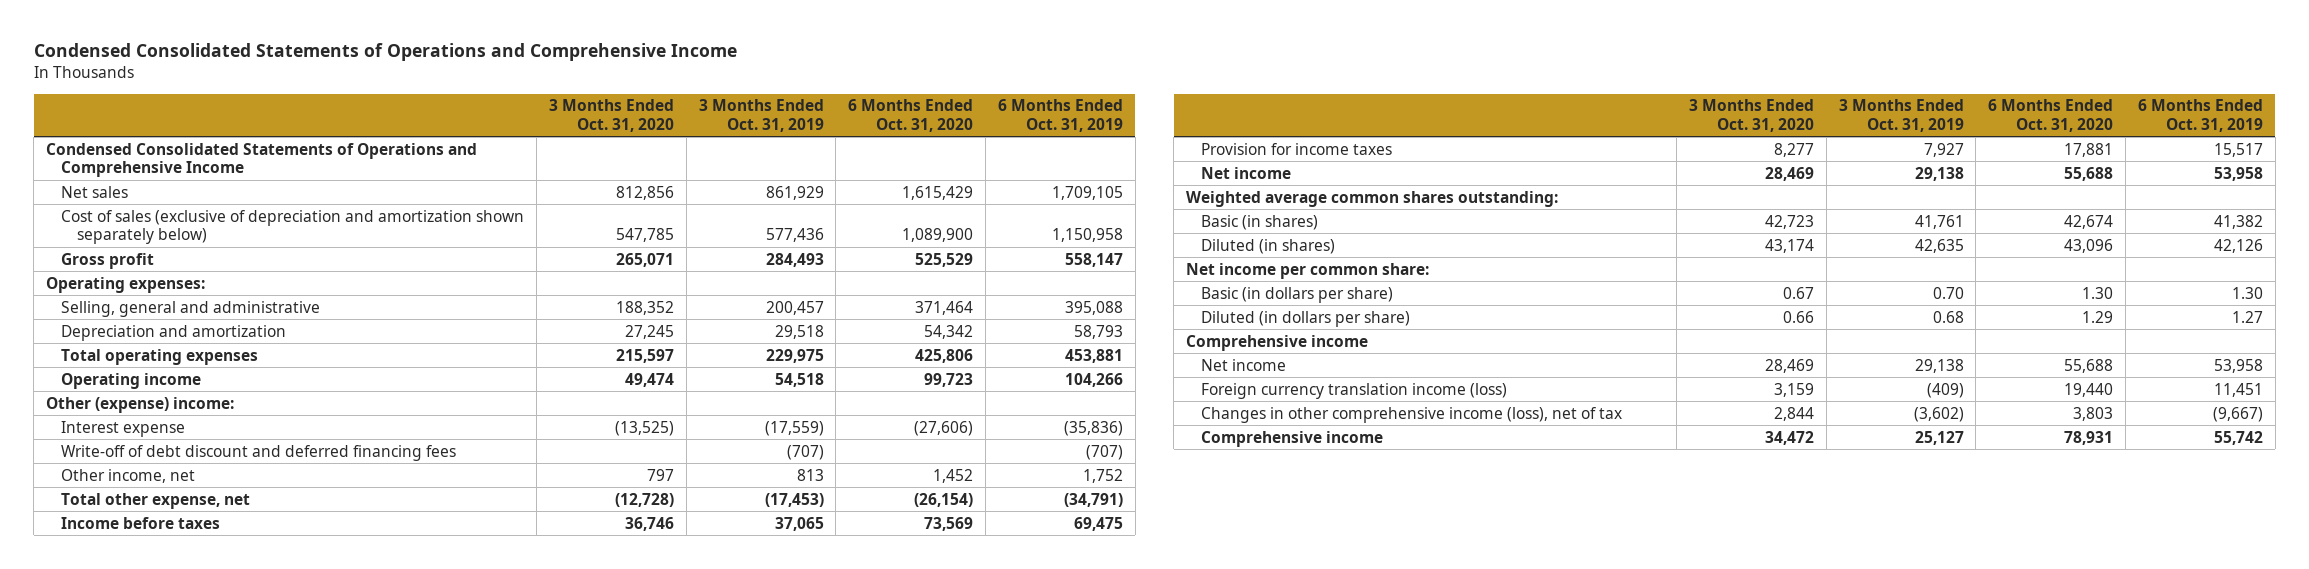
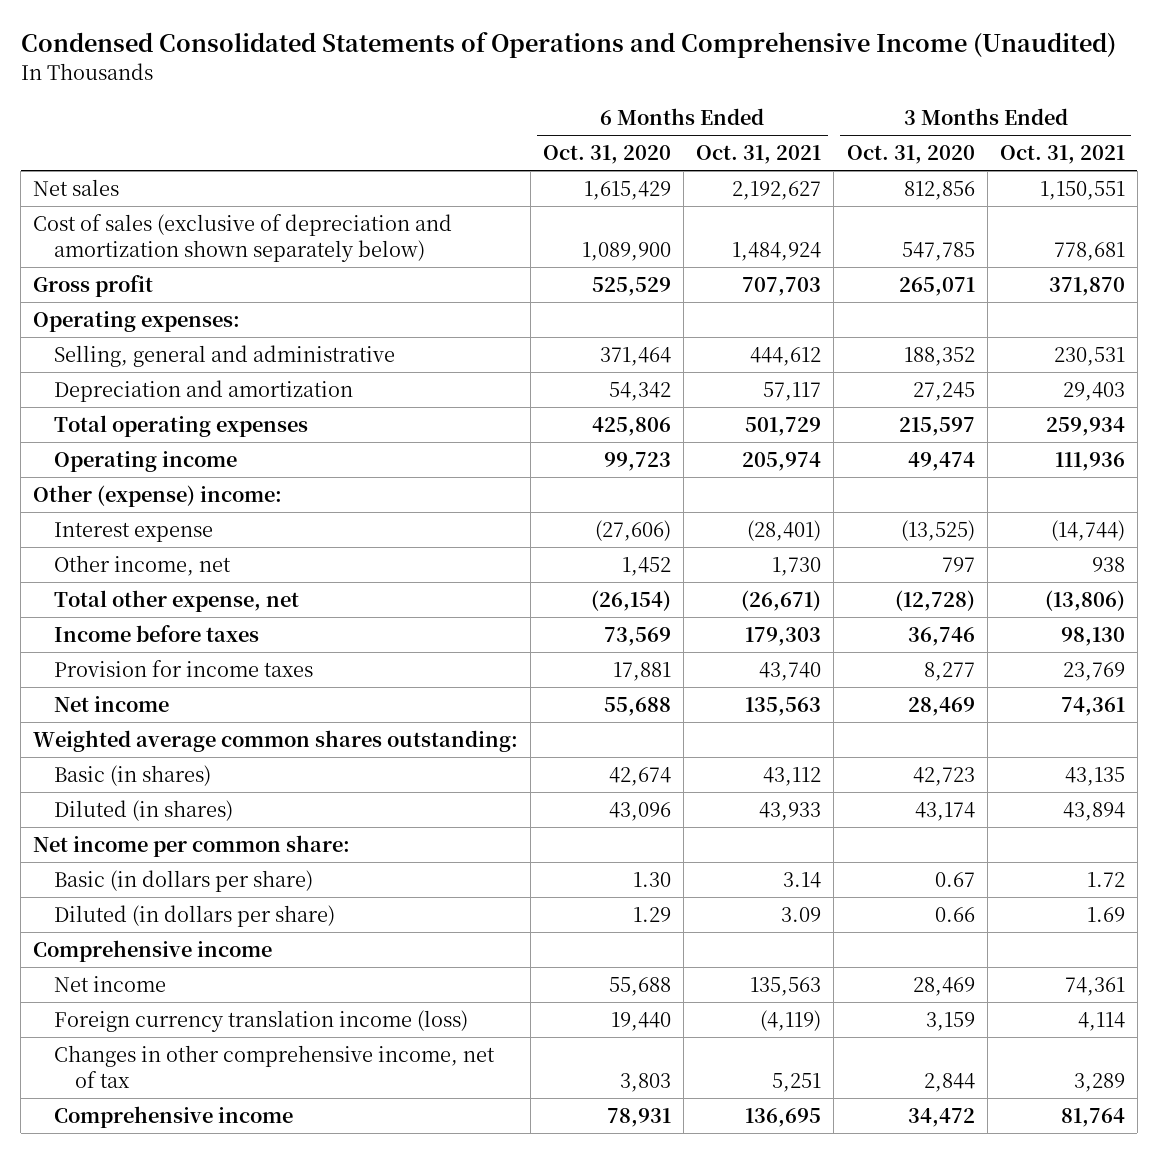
[33,43,737,62] Condensed Consolidated Statements of Operations and Comprehensive Income -> [20,32,1116,59] Condensed Consolidated Statements of Operations and Comprehensive Income (Unaudited)
[698,99,824,132] 3 Months Ended Oct. 31, 2019 -> none
[997,99,1123,132] 6 Months Ended Oct. 31, 2019 -> none
none -> [696,145,822,165] Oct. 31, 2021
none -> [999,145,1125,165] Oct. 31, 2021
[45,142,477,178] Condensed Consolidated Statements of Operations and Comprehensive Income -> none
[61,444,457,461] Write-off of debt discount and deferred financing fees -> none
[1201,406,1623,423] Changes in other comprehensive income (loss), net of tax -> [54,1045,496,1088] Changes in other comprehensive income, net of tax

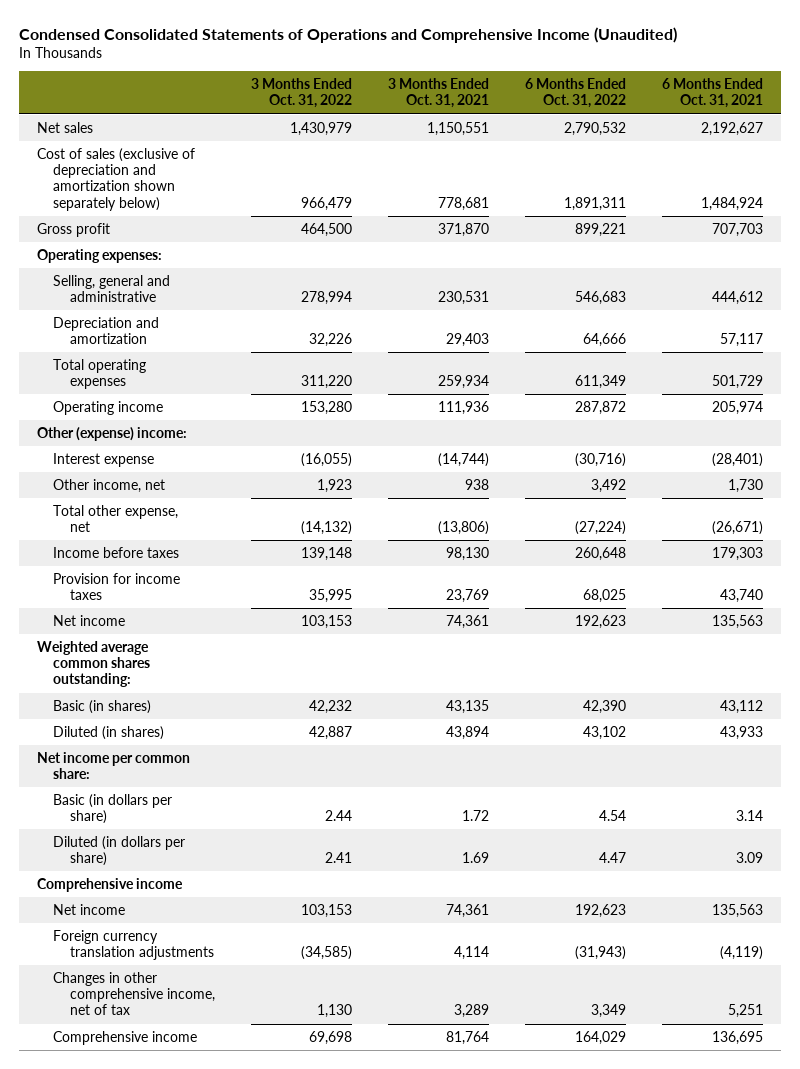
[543,145,672,165] Oct. 31, 2020 -> none
[846,145,975,165] Oct. 31, 2020 -> none
none -> [250,78,352,109] 3 Months Ended Oct. 31, 2022
none -> [524,78,626,109] 6 Months Ended Oct. 31, 2022
[54,1010,469,1033] Foreign currency translation income (loss) -> [53,929,214,961] Foreign currency translation adjustments

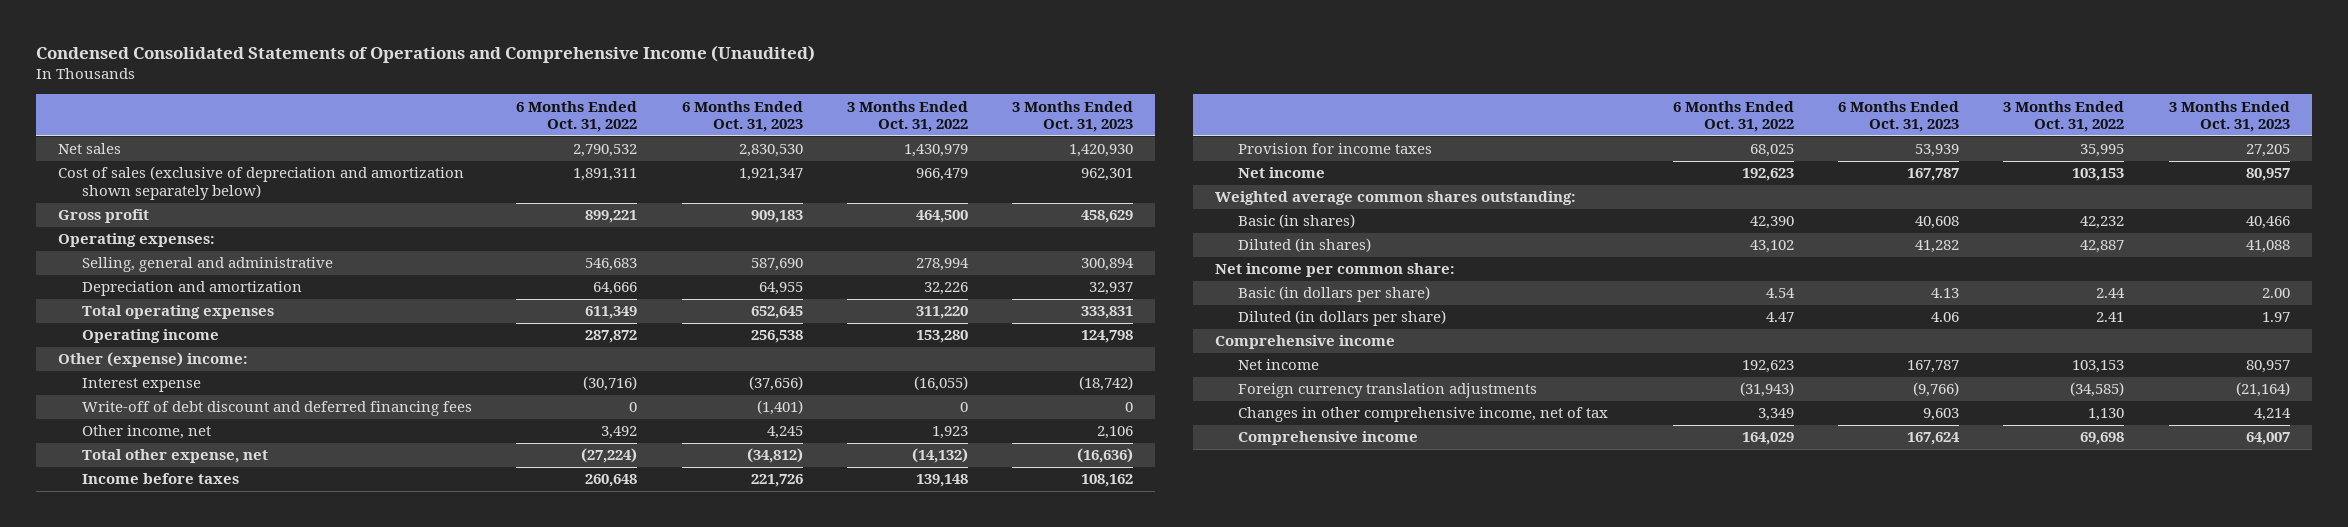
[387,78,489,109] 3 Months Ended Oct. 31, 2021 -> none
[661,78,763,109] 6 Months Ended Oct. 31, 2021 -> none
none -> [681,100,803,133] 6 Months Ended Oct. 31, 2023
none -> [1012,100,1134,133] 3 Months Ended Oct. 31, 2023
none -> [82,401,473,417] Write-off of debt discount and deferred financing fees

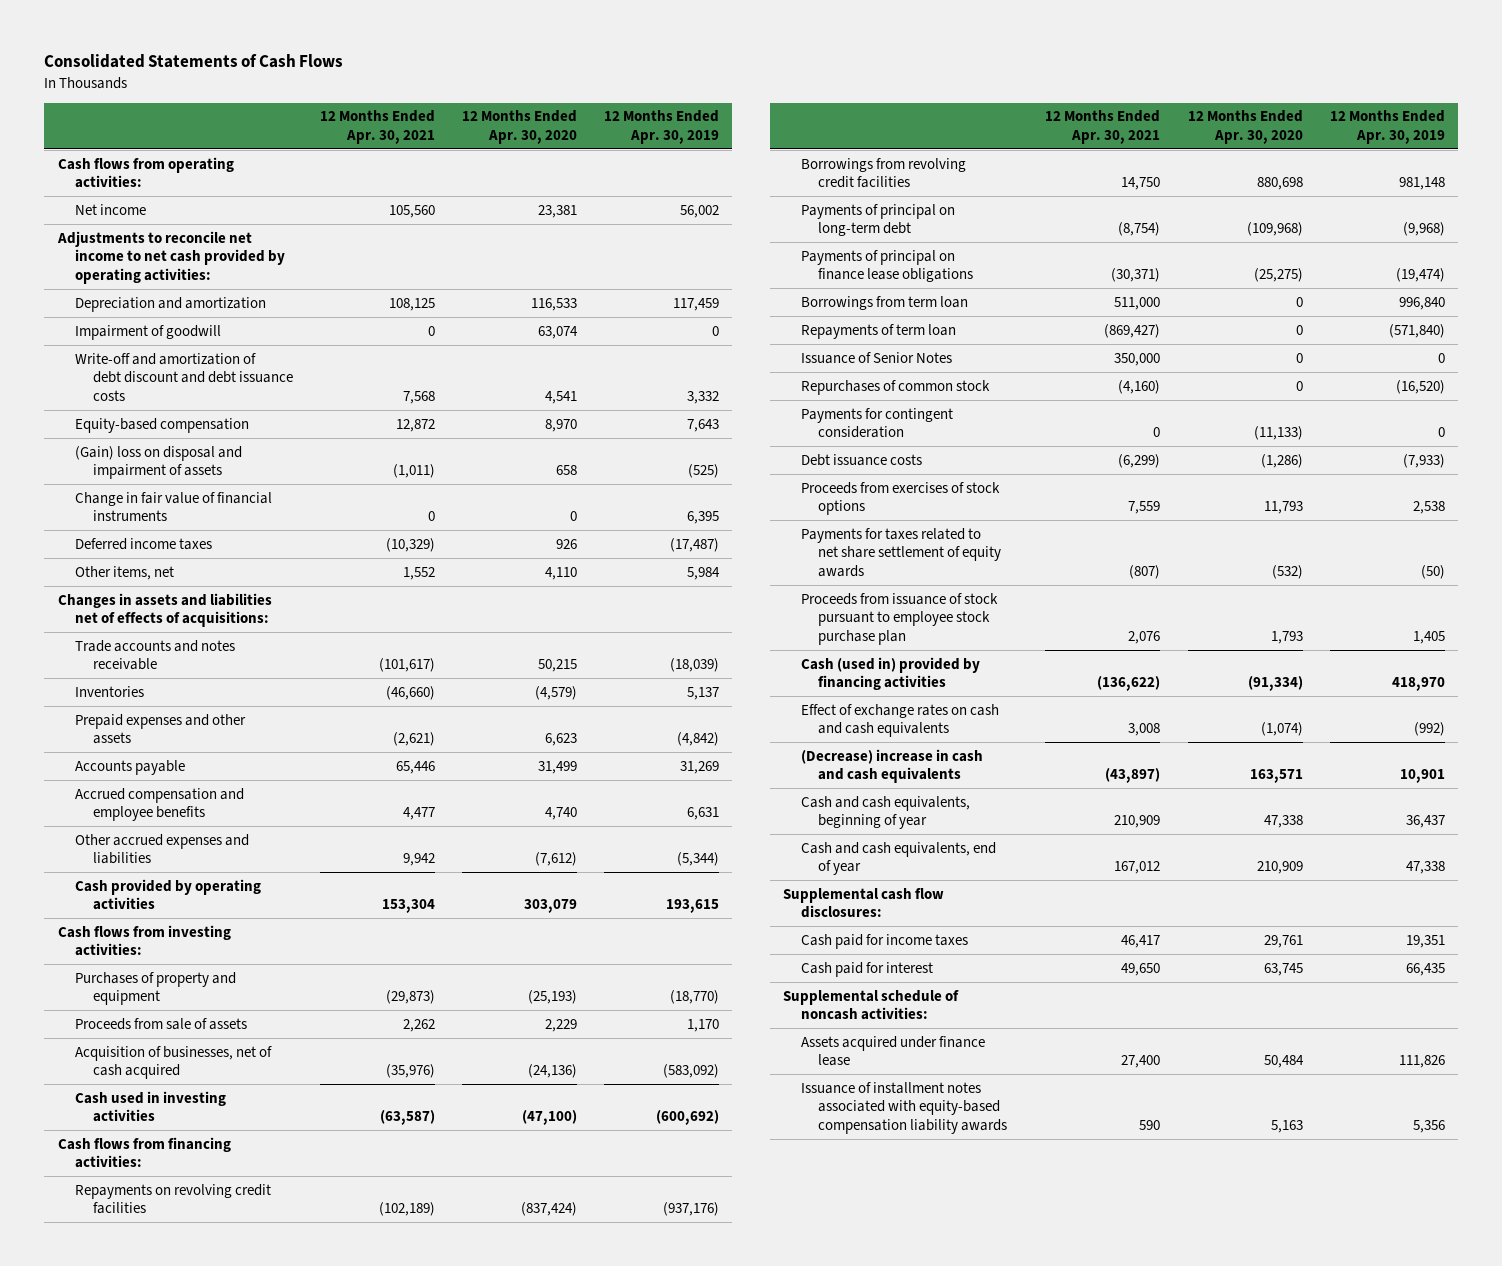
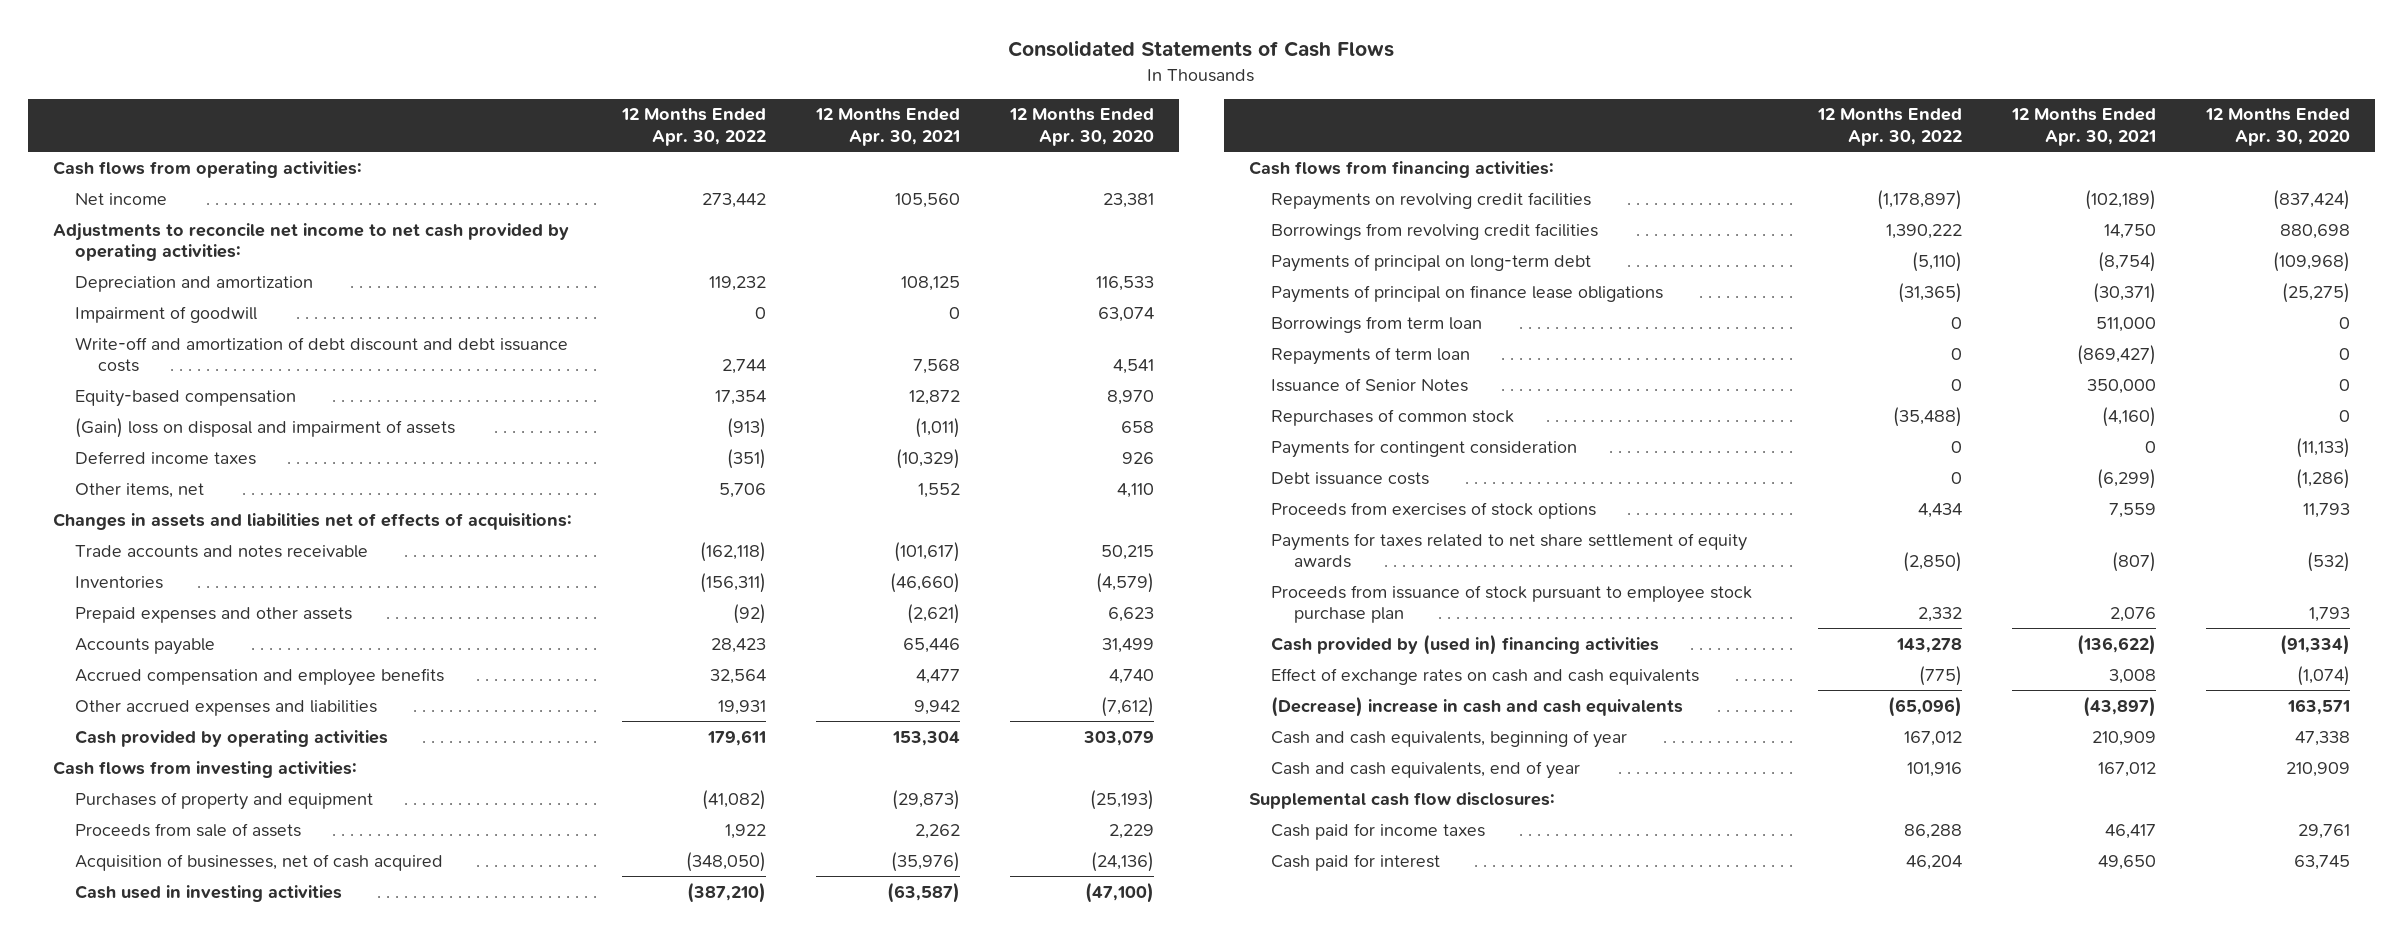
[603,110,719,144] 12 Months Ended Apr. 30, 2019 -> none
none -> [620,108,766,146] 12 Months Ended Apr. 30, 2022
[75,491,273,522] Change in fair value of financial instruments -> none
[800,656,980,691] Cash (used in) provided by financing activities -> [1271,633,1660,655] Cash provided by (used in) financing activities
[783,989,960,1021] Supplemental schedule of noncash activities: -> none
[800,1035,985,1067] Assets acquired under finance lease -> none
[800,1081,1008,1134] Issuance of installment notes associated with equity-based compensation liability awards -> none

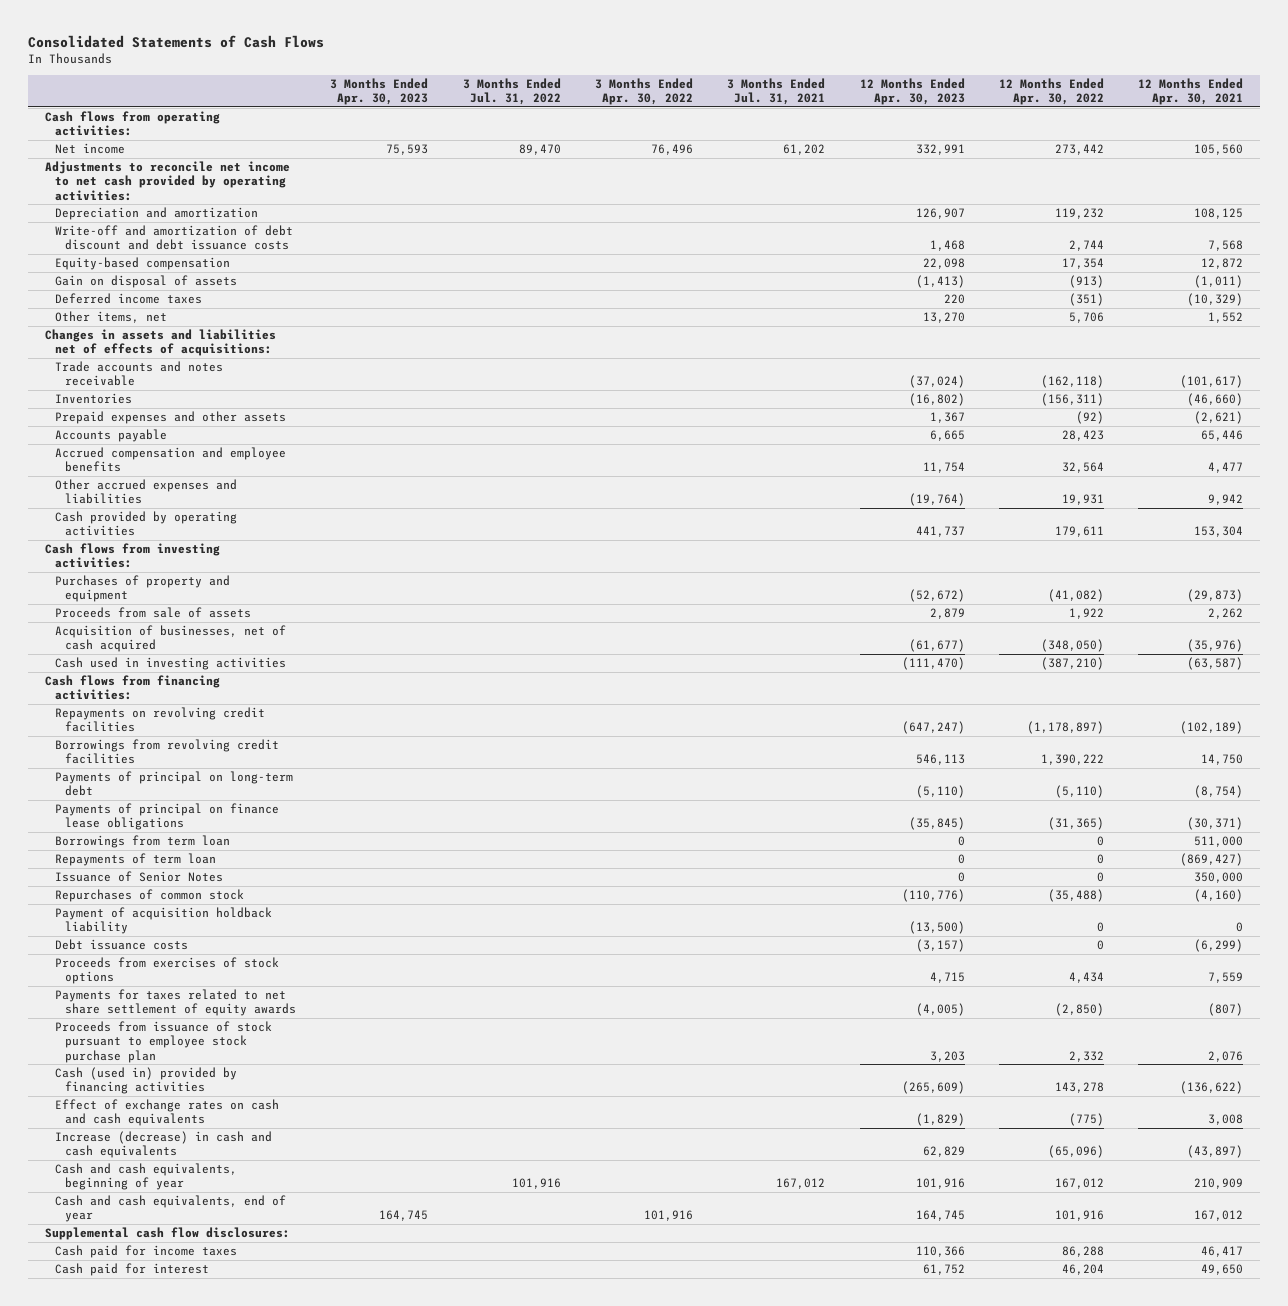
[1008,108,1154,146] 12 Months Ended Apr. 30, 2020 -> none
none -> [330,77,429,106] 3 Months Ended Apr. 30, 2023
none -> [462,77,561,106] 3 Months Ended Jul. 31, 2022
none -> [594,77,693,106] 3 Months Ended Apr. 30, 2022
none -> [727,77,826,106] 3 Months Ended Jul. 31, 2021
none -> [859,77,965,106] 12 Months Ended Apr. 30, 2023
[75,305,258,323] Impairment of goodwill -> none
[75,417,456,438] (Gain) loss on disposal and impairment of assets -> [55,274,238,288] Gain on disposal of assets
[1271,439,1578,458] Payments for contingent consideration -> [55,906,273,935] Payment of acquisition holdback liability
[1271,633,1660,655] Cash provided by (used in) financing activities -> [55,1066,238,1095] Cash (used in) provided by financing activities
[1271,695,1684,717] (Decrease) increase in cash and cash equivalents -> [55,1130,273,1159] Increase (decrease) in cash and cash equivalents

